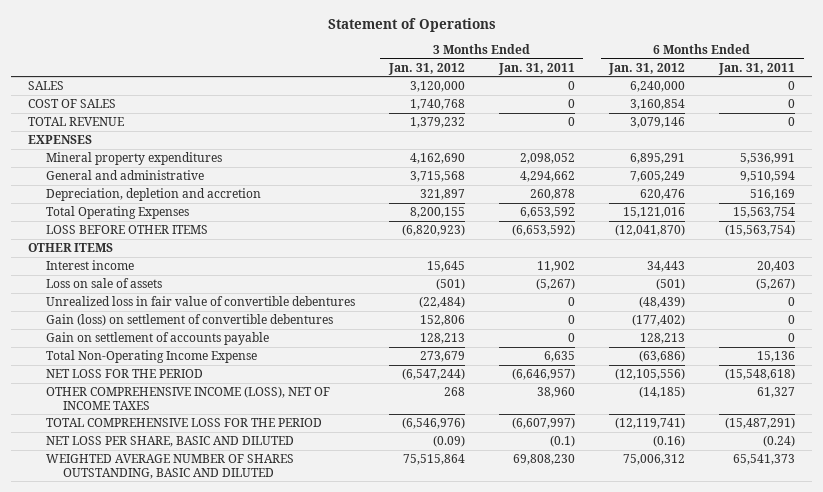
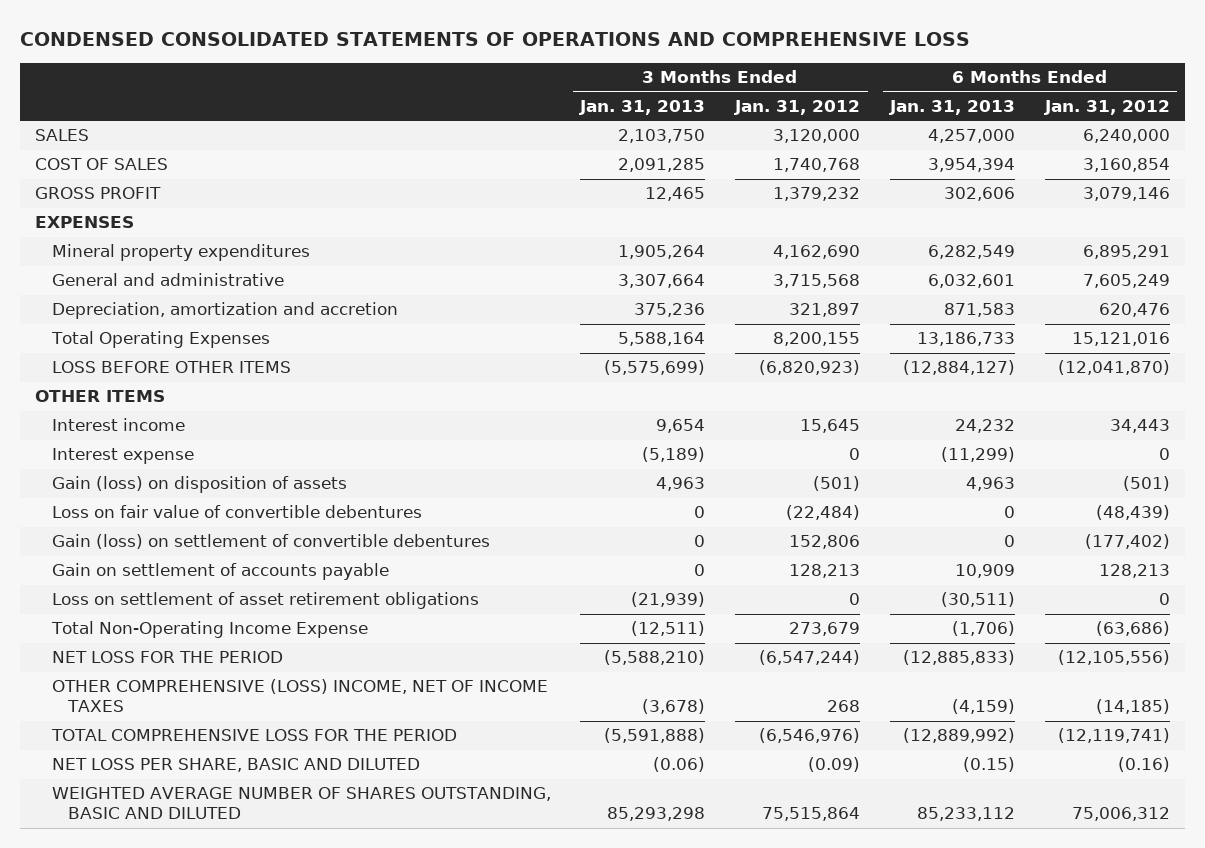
[327,18,496,33] Statement of Operations -> [20,32,971,47] CONDENSED CONSOLIDATED STATEMENTS OF OPERATIONS AND COMPREHENSIVE LOSS
[497,62,575,75] Jan. 31, 2011 -> none
[718,62,796,75] Jan. 31, 2011 -> none
none -> [579,99,706,115] Jan. 31, 2013
none -> [889,99,1016,115] Jan. 31, 2013
[28,117,125,127] TOTAL REVENUE -> [35,187,162,200] GROSS PROFIT
[45,188,261,202] Depreciation, depletion and accretion -> [51,302,398,320] Depreciation, amortization and accretion
none -> [51,448,194,465] Interest expense
[45,278,162,289] Loss on sale of assets -> [51,476,347,494] Gain (loss) on disposition of assets
[45,296,355,307] Unrealized loss in fair value of convertible debentures -> [51,505,422,519] Loss on fair value of convertible debentures
none -> [51,592,479,610] Loss on settlement of asset retirement obligations
[45,386,330,410] OTHER COMPREHENSIVE INCOME (LOSS), NET OF INCOME TAXES -> [51,679,548,713] OTHER COMPREHENSIVE (LOSS) INCOME, NET OF INCOME TAXES

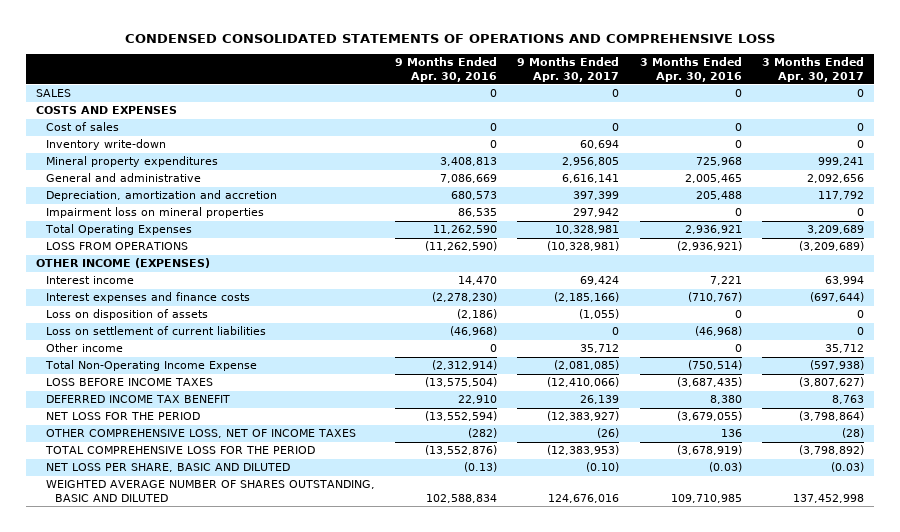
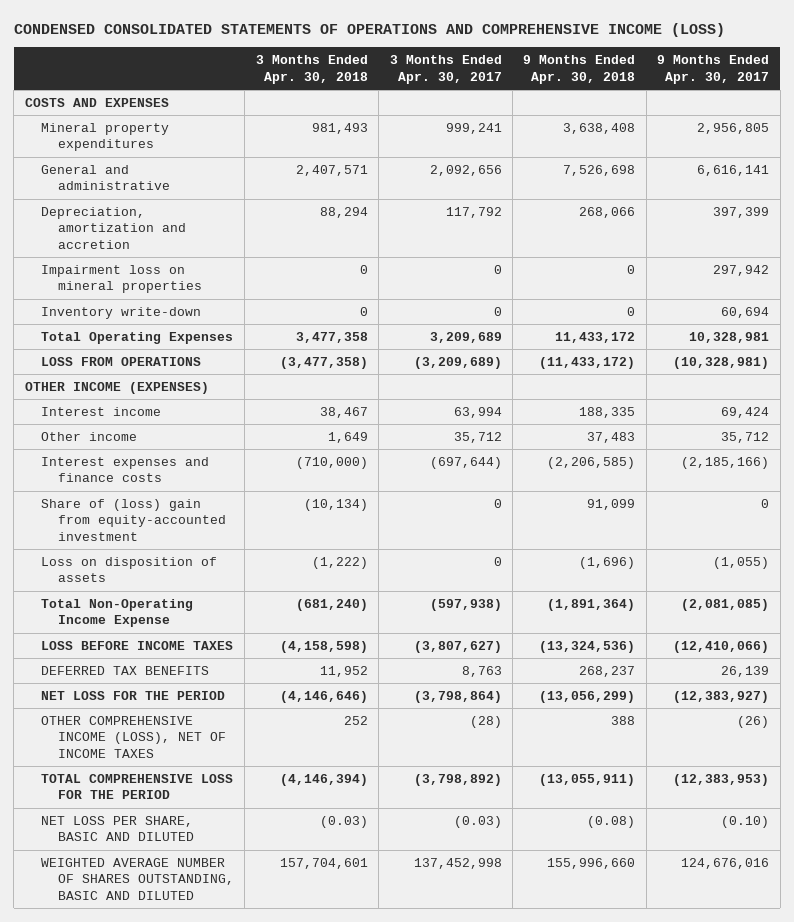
[125,33,776,43] CONDENSED CONSOLIDATED STATEMENTS OF OPERATIONS AND COMPREHENSIVE LOSS -> [13,23,725,38] CONDENSED CONSOLIDATED STATEMENTS OF OPERATIONS AND COMPREHENSIVE INCOME (LOSS)
[394,57,497,82] 9 Months Ended Apr. 30, 2016 -> none
[639,57,742,82] 3 Months Ended Apr. 30, 2016 -> none
none -> [255,55,368,84] 3 Months Ended Apr. 30, 2018
none -> [523,55,636,84] 9 Months Ended Apr. 30, 2018
[35,89,71,98] SALES -> none
[45,122,119,132] Cost of sales -> none
[45,139,166,151] Inventory write-down -> [41,307,202,320] Inventory write-down
[45,343,123,353] Other income -> [41,432,138,442] Other income
none -> [41,499,227,541] Share of (loss) gain from equity-accounted investment
[45,326,266,336] Loss on settlement of current liabilities -> none
[45,395,230,404] DEFERRED INCOME TAX BENEFIT -> [41,666,210,676] DEFERRED TAX BENEFITS
[45,429,356,439] OTHER COMPREHENSIVE LOSS, NET OF INCOME TAXES -> [41,716,227,758] OTHER COMPREHENSIVE INCOME (LOSS), NET OF INCOME TAXES

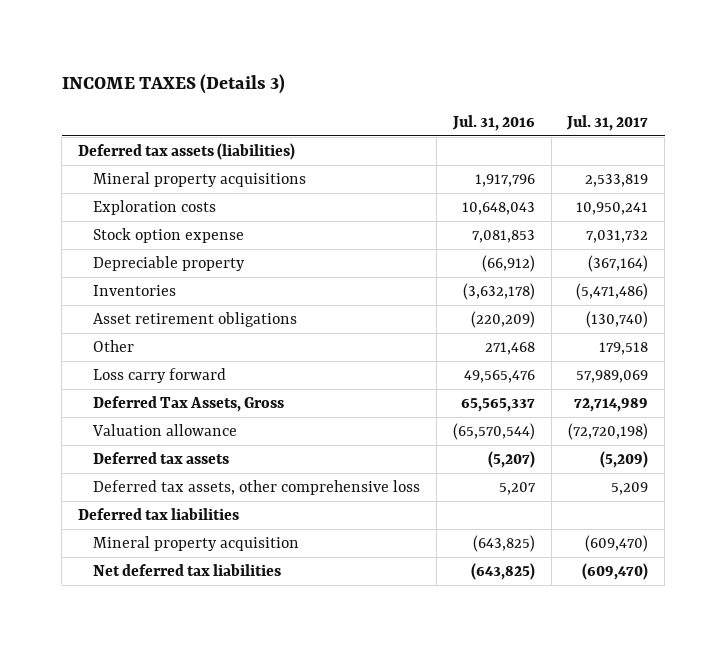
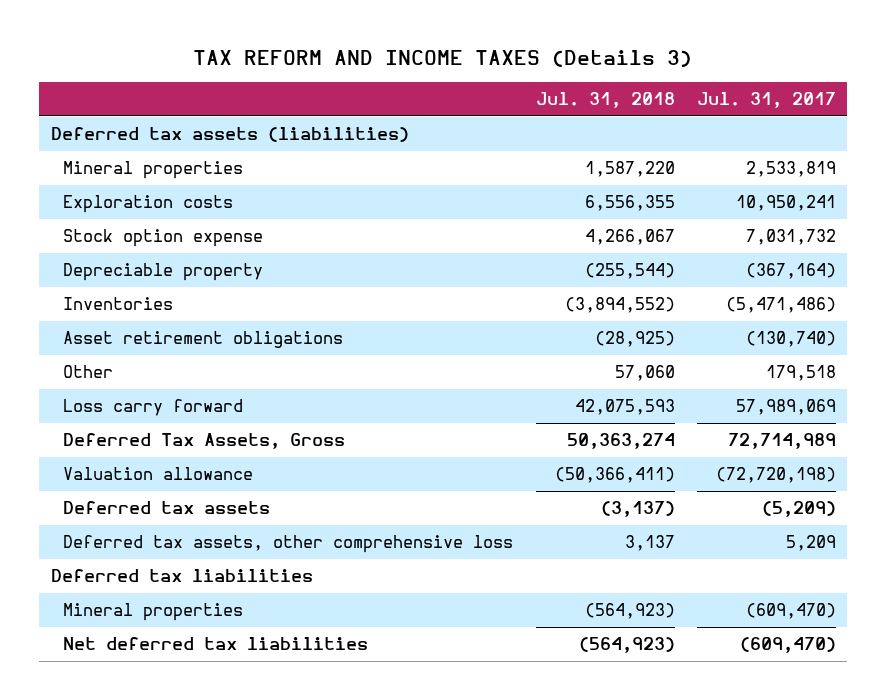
[61,74,285,95] INCOME TAXES (Details 3) -> [193,50,693,68] TAX REFORM AND INCOME TAXES (Details 3)
[451,114,535,131] Jul. 31, 2016 -> none
none -> [535,92,675,109] Jul. 31, 2018
[92,172,306,188] Mineral property acquisitions -> [63,161,244,180] Mineral properties
[92,536,299,552] Mineral property acquisition -> [63,603,244,622] Mineral properties

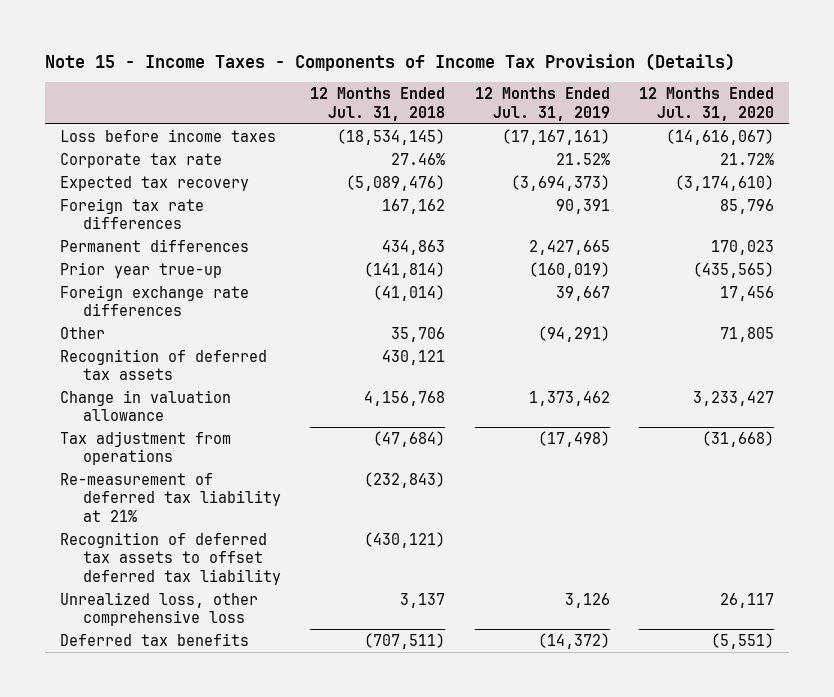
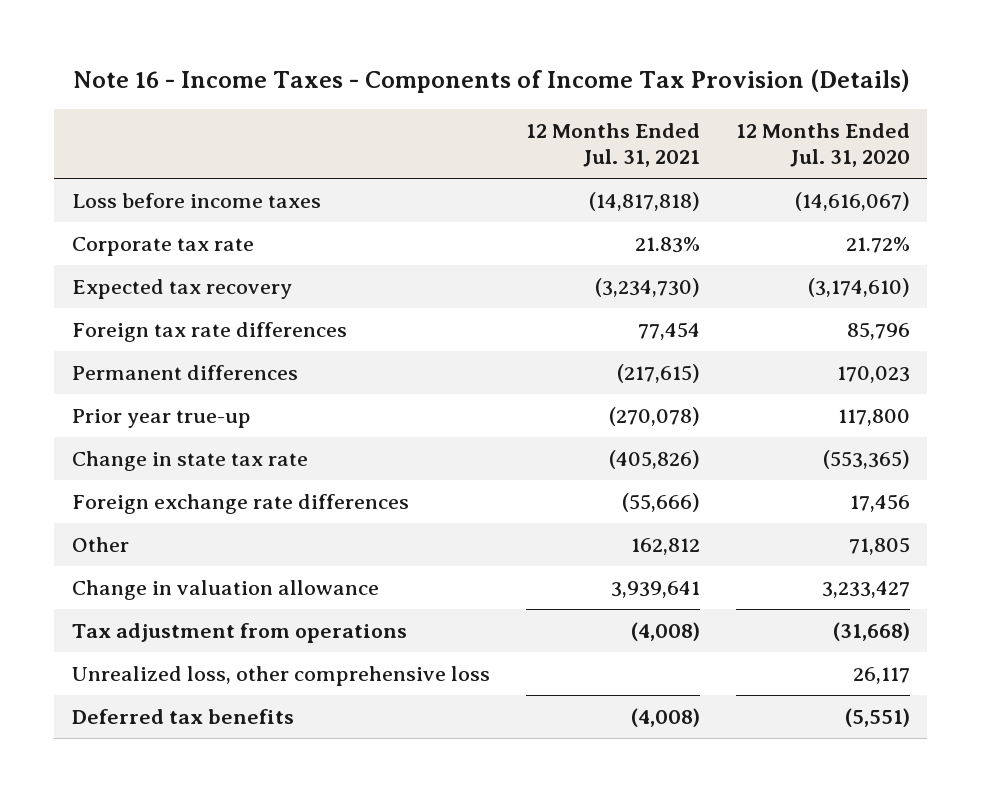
[45,52,736,71] Note 15 - Income Taxes - Components of Income Tax Provision (Details) -> [72,68,910,93] Note 16 - Income Taxes - Components of Income Tax Provision (Details)
[310,87,446,121] 12 Months Ended Jul. 31, 2018 -> none
[474,87,610,121] 12 Months Ended Jul. 31, 2019 -> none
none -> [525,122,700,167] 12 Months Ended Jul. 31, 2021
[692,261,774,278] (435,565) -> [837,408,910,426] 117,800
none -> [72,450,309,471] Change in state tax rate
[59,348,267,381] Recognition of deferred tax assets -> none
[59,472,281,522] Re-measurement of deferred tax liability at 21% -> none
[59,531,281,585] Recognition of deferred tax assets to offset deferred tax liability -> none

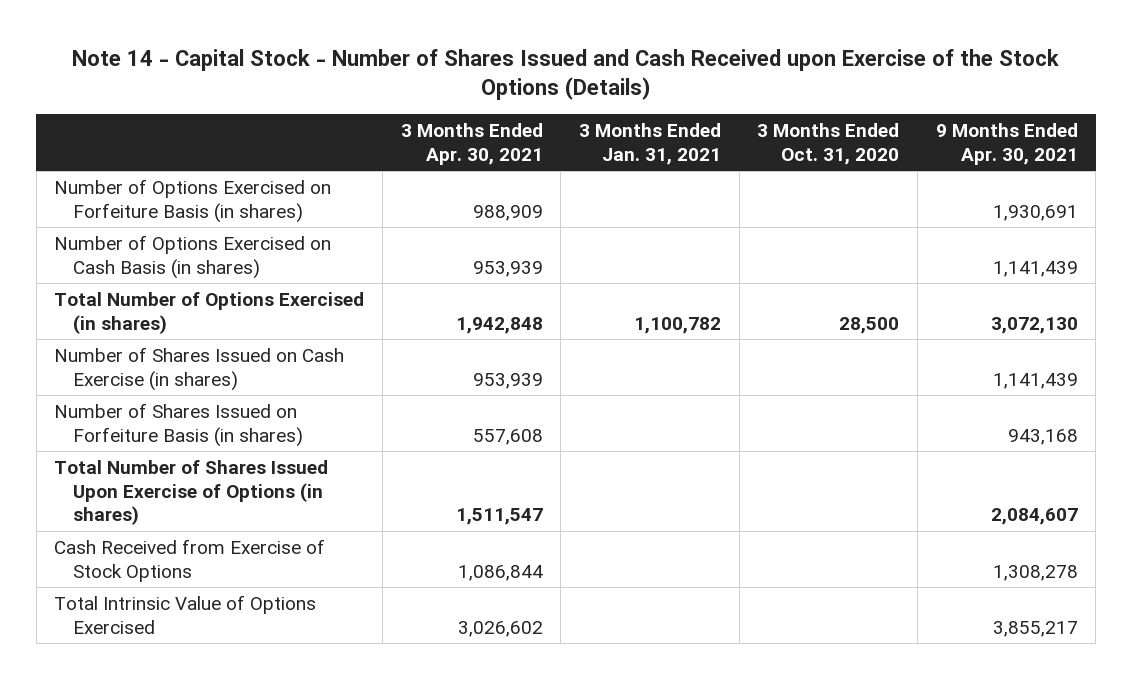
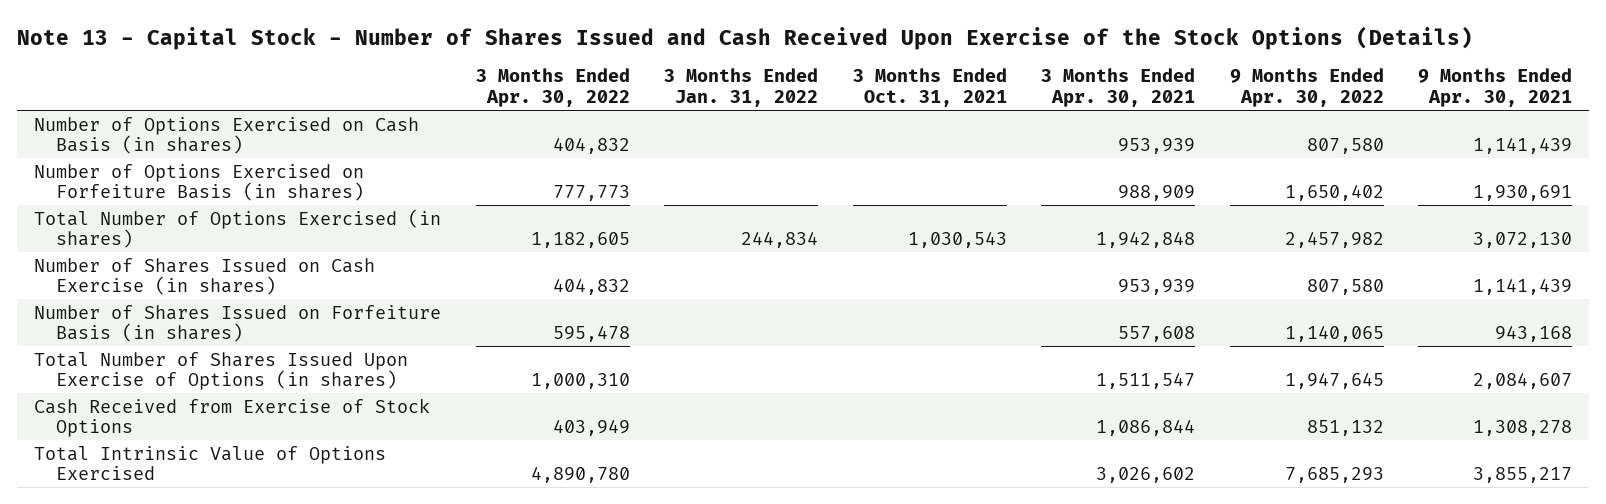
[72,48,1060,101] Note 14 - Capital Stock - Number of Shares Issued and Cash Received upon Exercise of the Stock Options (Details) -> [16,25,1473,50] Note 13 - Capital Stock - Number of Shares Issued and Cash Received Upon Exercise of the Stock Options (Details)
[579,122,722,165] 3 Months Ended Jan. 31, 2021 -> none
[757,122,900,165] 3 Months Ended Oct. 31, 2020 -> none
none -> [475,68,630,108] 3 Months Ended Apr. 30, 2022
none -> [664,68,819,108] 3 Months Ended Jan. 31, 2022
none -> [852,68,1007,108] 3 Months Ended Oct. 31, 2021
none -> [1229,68,1384,108] 9 Months Ended Apr. 30, 2022
[54,178,332,223] Number of Options Exercised on Forfeiture Basis (in shares) -> [34,163,365,202] Number of Options Exercised on Forfeiture Basis (in shares)

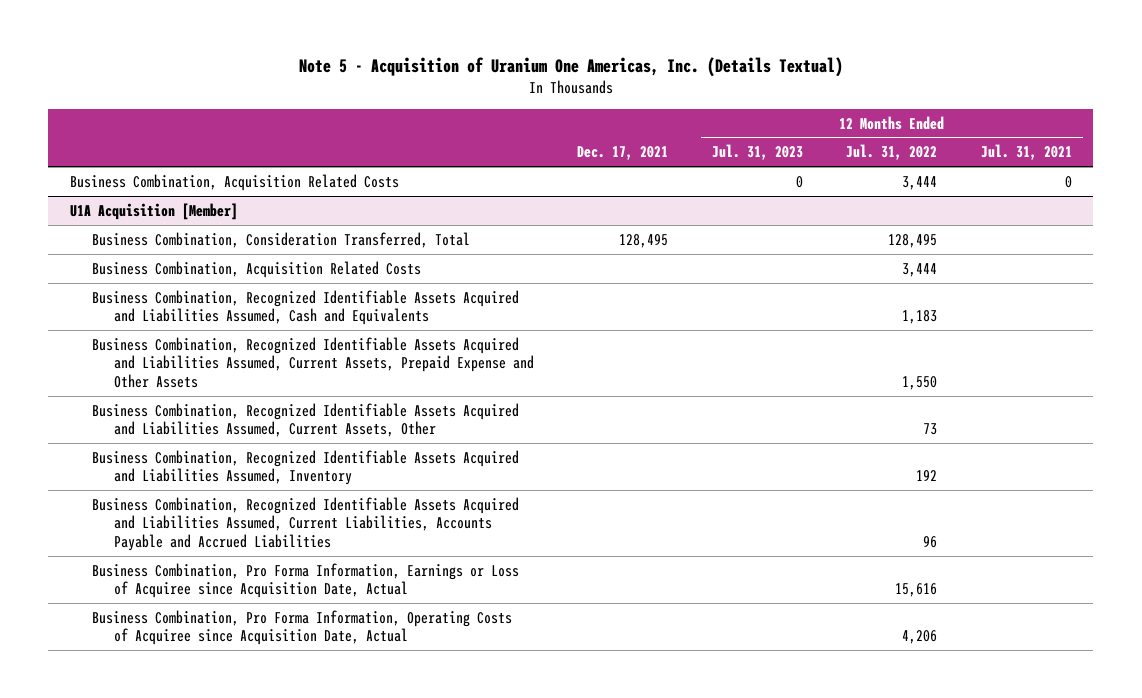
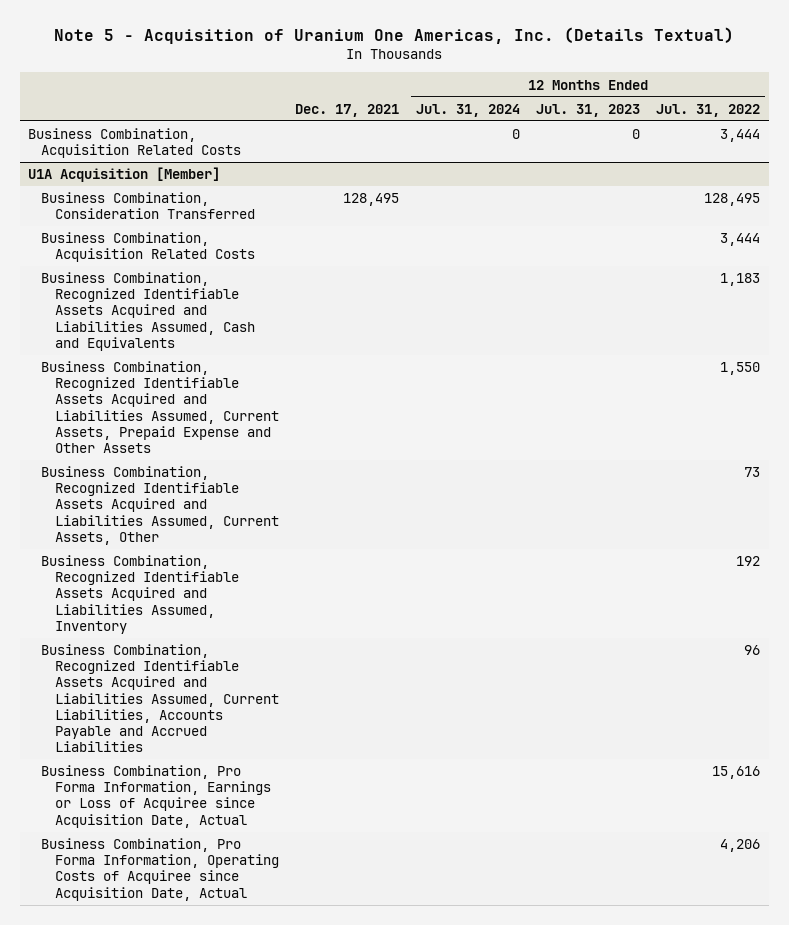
[980,144,1072,161] Jul. 31, 2021 -> none
none -> [415,103,520,117] Jul. 31, 2024
[91,231,470,248] Business Combination, Consideration Transferred, Total -> [41,192,255,220] Business Combination, Consideration Transferred

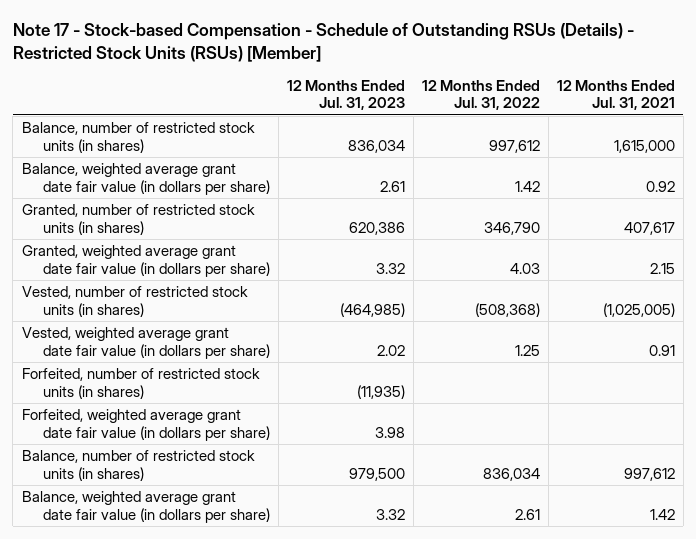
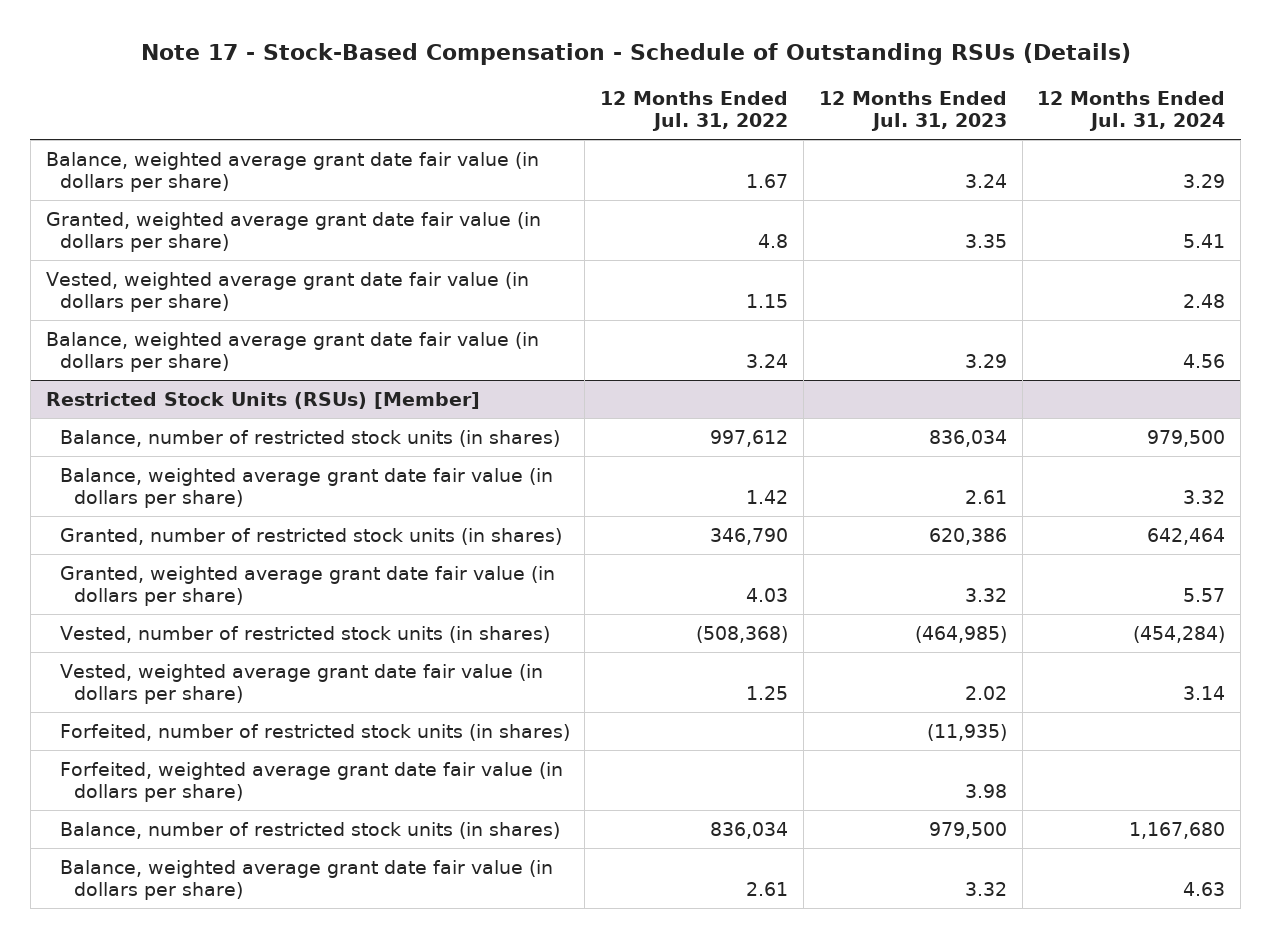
[12,22,634,62] Note 17 - Stock-based Compensation - Schedule of Outstanding RSUs (Details) - Restricted Stock Units (RSUs) [Member] -> [140,42,1131,65] Note 17 - Stock-Based Compensation - Schedule of Outstanding RSUs (Details)
[556,80,675,111] 12 Months Ended Jul. 31, 2021 -> none
none -> [1037,90,1226,132] 12 Months Ended Jul. 31, 2024
none -> [45,151,539,193] Balance, weighted average grant date fair value (in dollars per share)
none -> [45,211,541,253] Granted, weighted average grant date fair value (in dollars per share)
none -> [45,271,529,313] Vested, weighted average grant date fair value (in dollars per share)
none -> [45,331,539,373] Balance, weighted average grant date fair value (in dollars per share)
none -> [45,391,480,409] Restricted Stock Units (RSUs) [Member]

